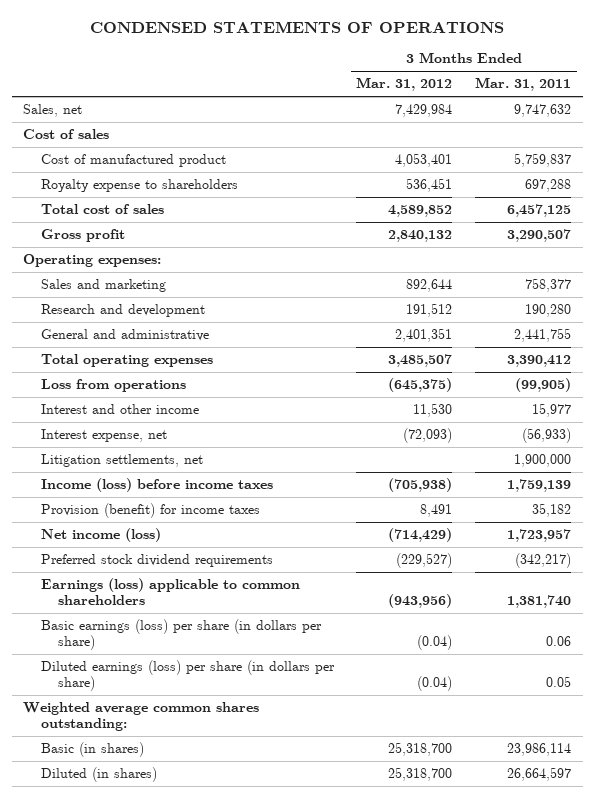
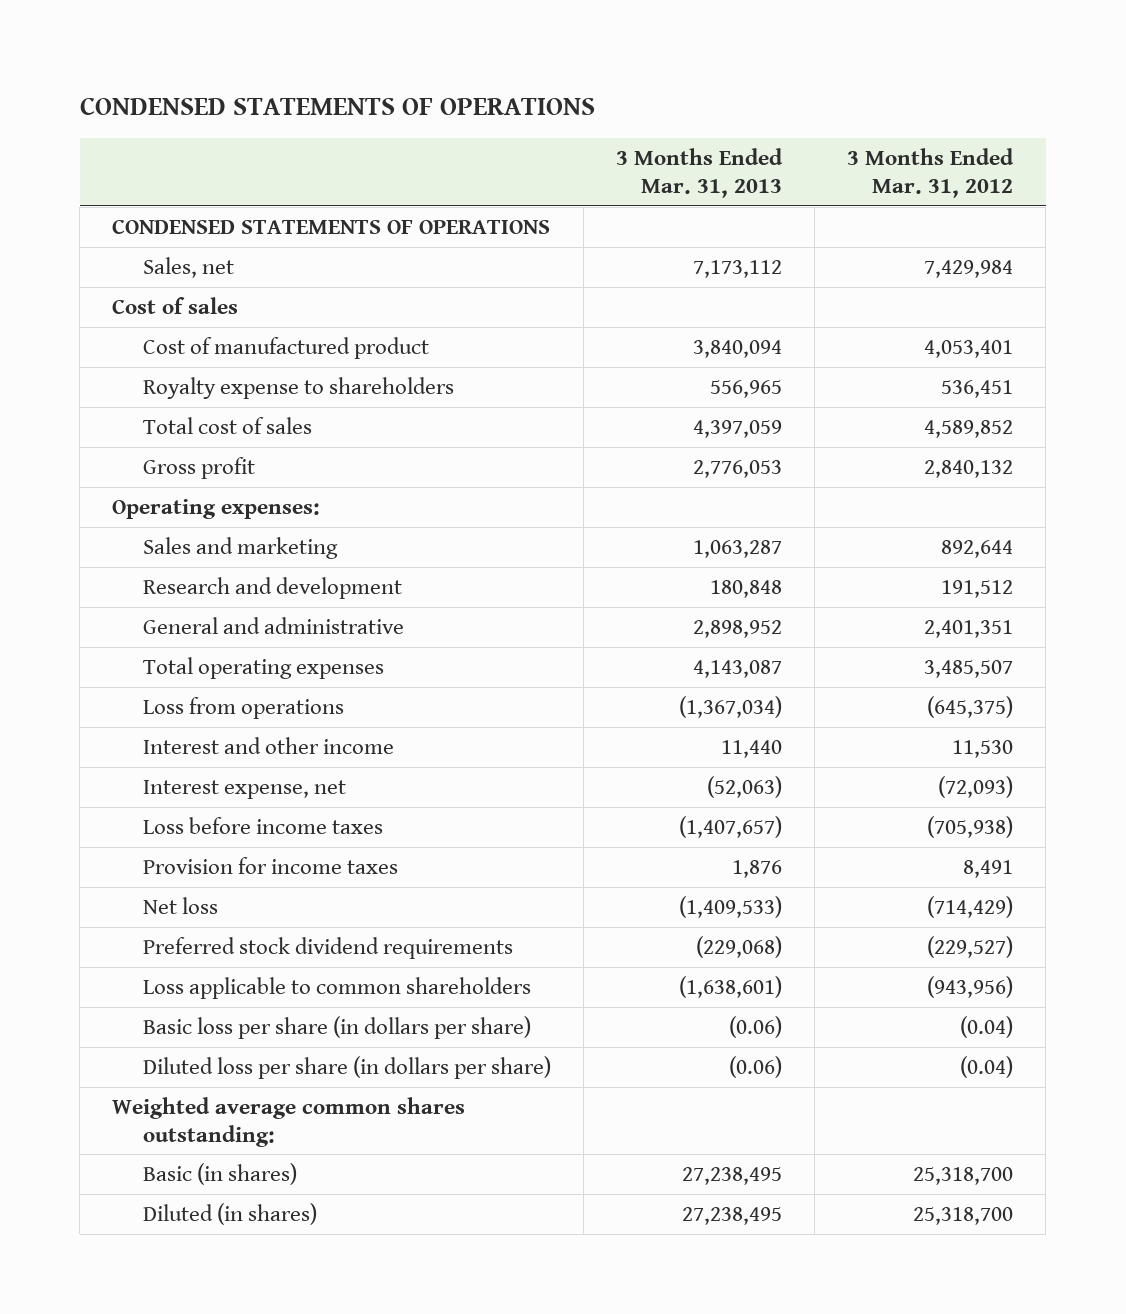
[475,77,572,92] Mar. 31, 2011 -> none
none -> [616,148,784,199] 3 Months Ended Mar. 31, 2013
none -> [112,218,551,234] CONDENSED STATEMENTS OF OPERATIONS
[40,454,203,468] Litigation settlements, net -> none
[40,478,273,493] Income (loss) before income taxes -> [143,816,384,834] Loss before income taxes
[40,503,260,519] Provision (benefit) for income taxes -> [143,856,399,874] Provision for income taxes
[40,528,161,543] Net income (loss) -> [143,896,219,914] Net loss
[40,578,300,606] Earnings (loss) applicable to common shareholders -> [143,976,532,999] Loss applicable to common shareholders
[40,619,322,651] Basic earnings (loss) per share (in dollars per share) -> [143,1015,532,1039] Basic loss per share (in dollars per share)
[40,660,335,692] Diluted earnings (loss) per share (in dollars per share) -> [143,1055,552,1079] Diluted loss per share (in dollars per share)

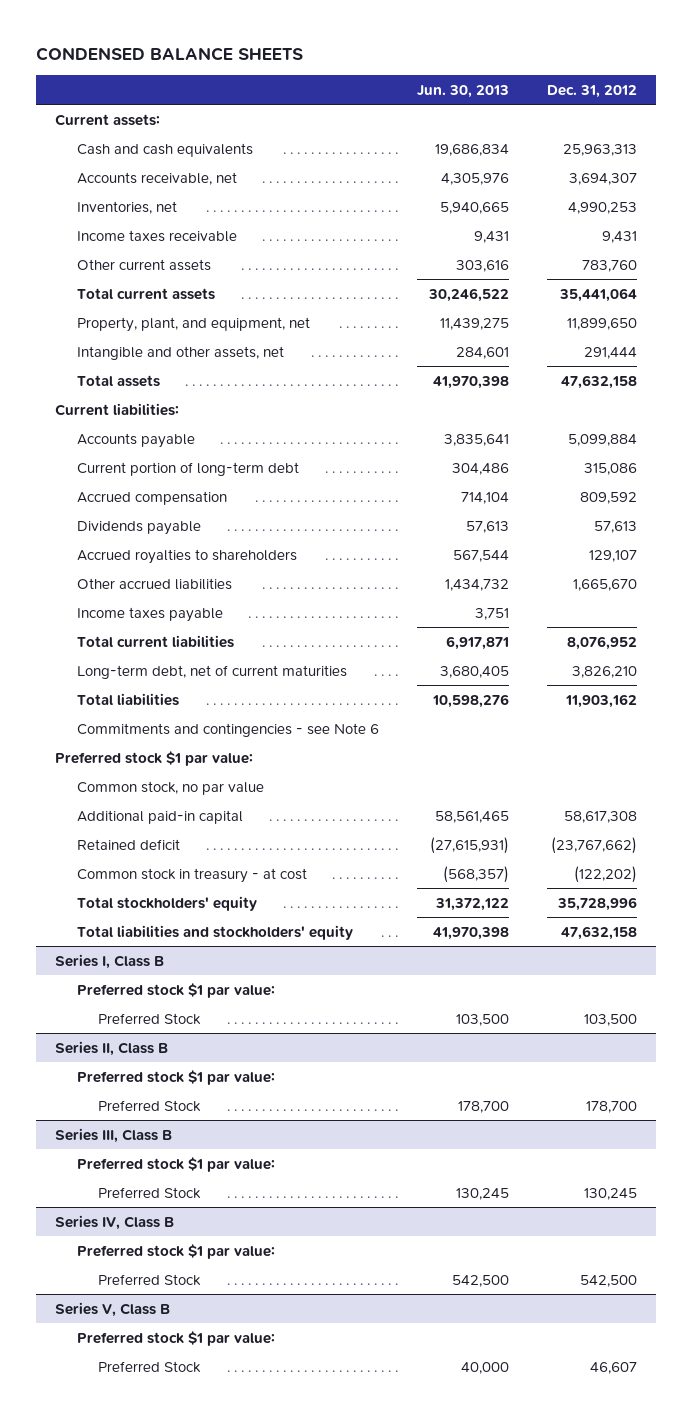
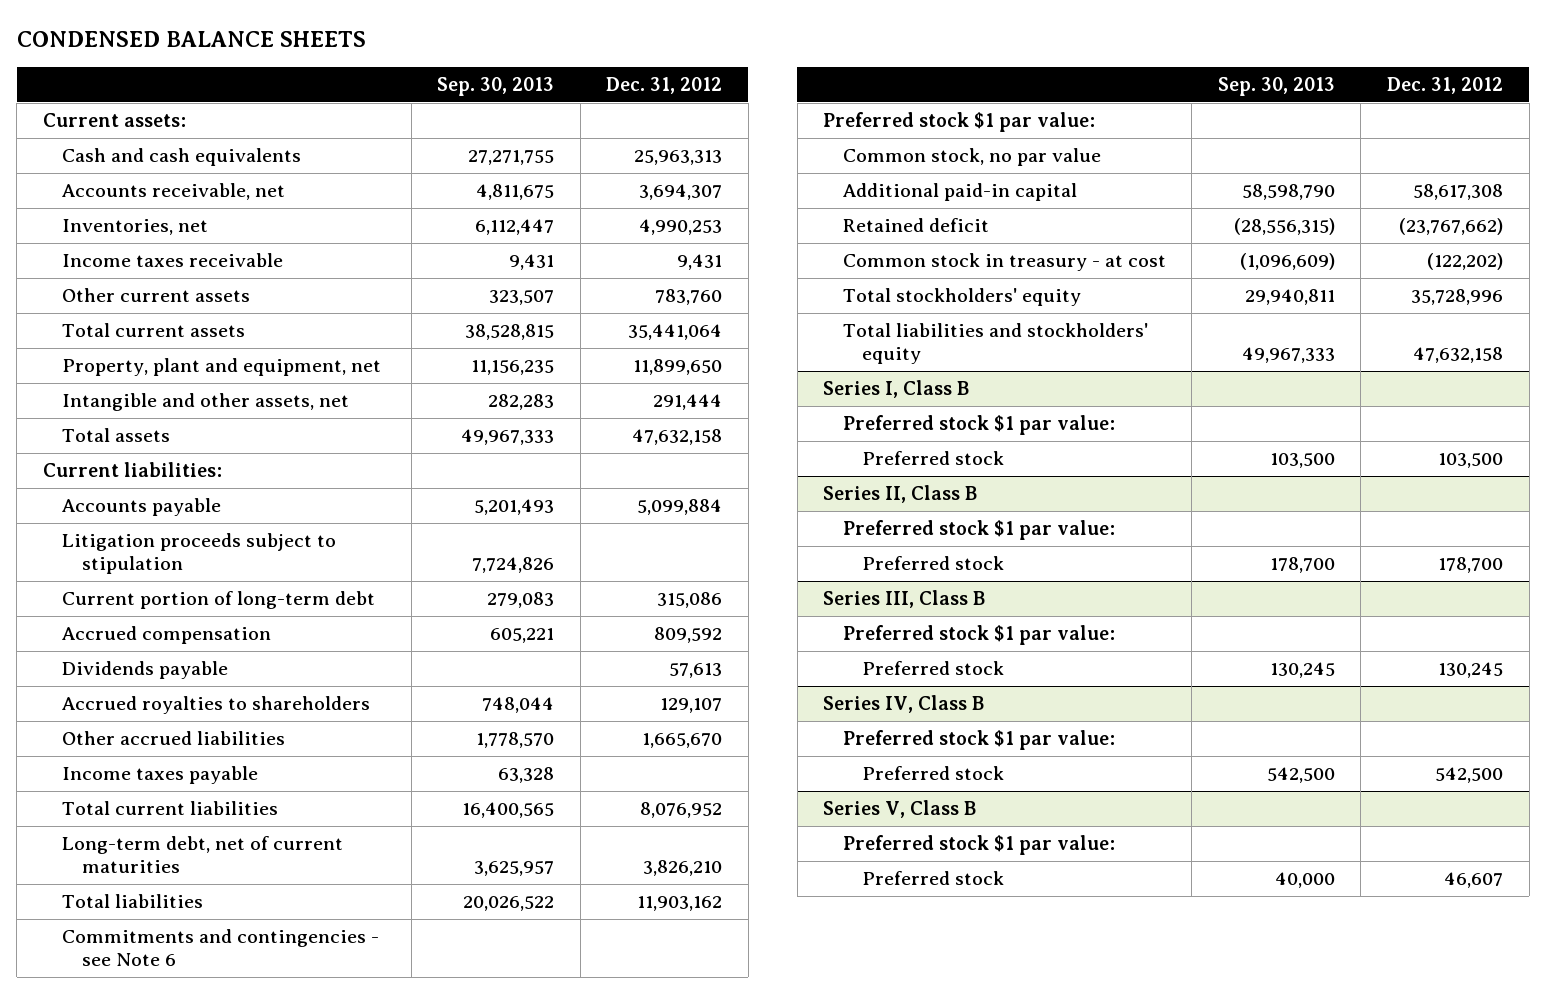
[416,84,509,98] Jun. 30, 2013 -> none
none -> [437,76,555,96] Sep. 30, 2013
[76,316,310,332] Property, plant, and equipment, net -> [62,358,382,377] Property, plant and equipment, net
none -> [62,533,337,574] Litigation proceeds subject to stipulation
[98,1012,202,1025] Preferred Stock -> [862,451,1005,466] Preferred stock
[98,1099,202,1112] Preferred Stock -> [862,556,1005,571] Preferred stock
[98,1186,202,1199] Preferred Stock -> [862,661,1005,676] Preferred stock
[98,1273,202,1286] Preferred Stock -> [862,766,1005,781] Preferred stock
[98,1360,202,1373] Preferred Stock -> [862,871,1005,886] Preferred stock

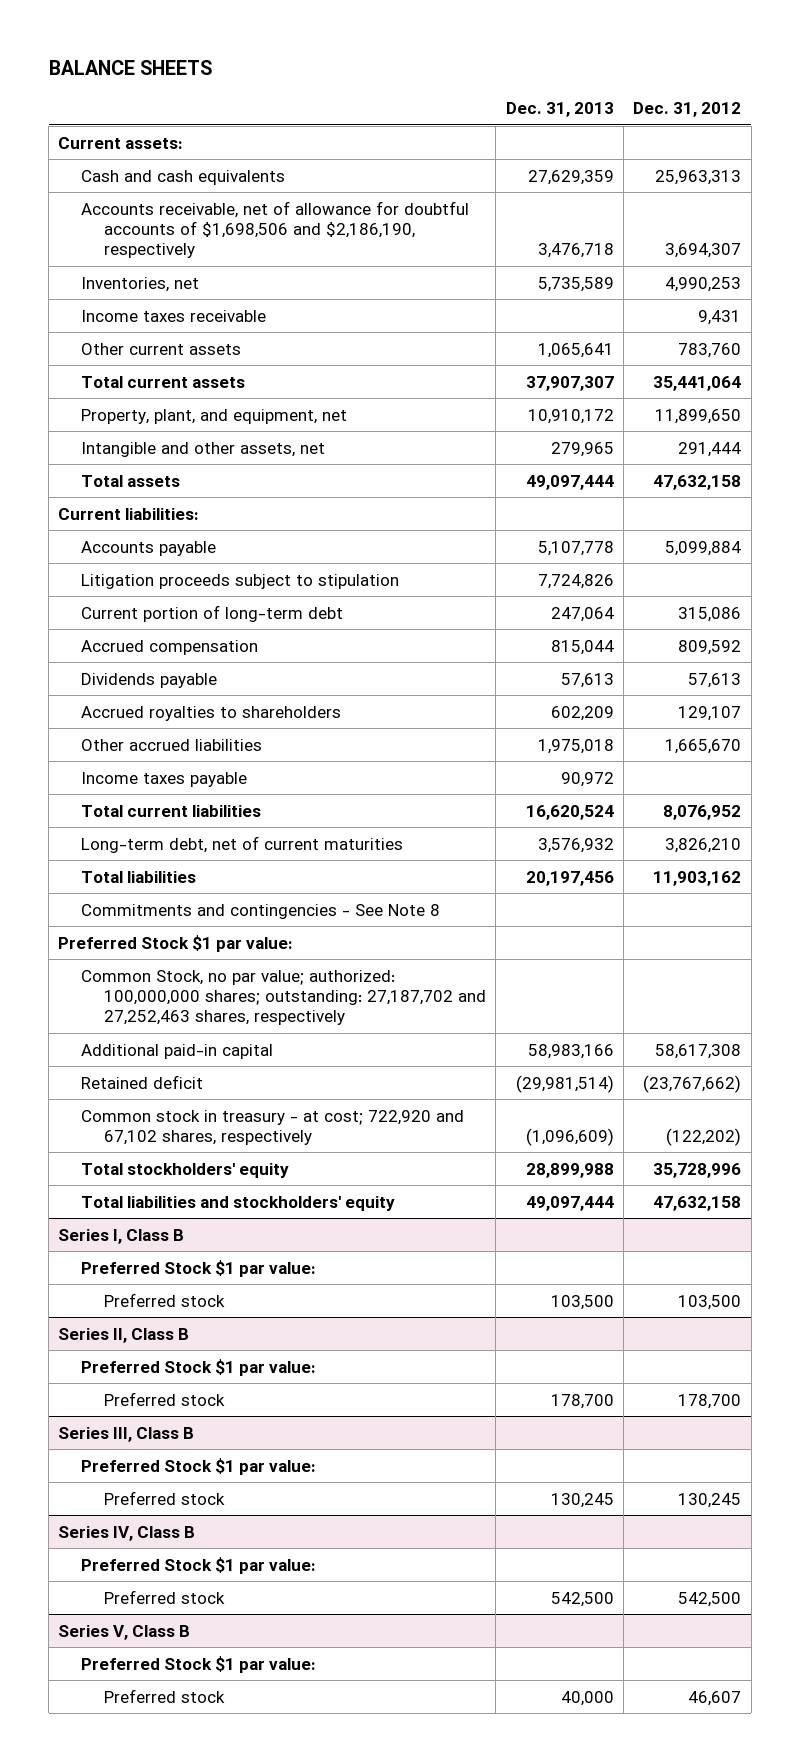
[16,31,366,48] CONDENSED BALANCE SHEETS -> [48,59,212,75] BALANCE SHEETS
[437,76,555,96] Sep. 30, 2013 -> none
none -> [505,102,614,118] Dec. 31, 2013
[62,183,286,201] Accounts receivable, net -> [81,200,470,259] Accounts receivable, net of allowance for doubtful accounts of $1,698,506 and $2,186,190, respectively
[62,358,382,377] Property, plant and equipment, net -> [81,408,348,424] Property, plant, and equipment, net
[62,929,380,966] Commitments and contingencies - see Note 6 -> [81,903,441,919] Commitments and contingencies - See Note 8
[823,112,1096,133] Preferred stock $1 par value: -> [58,934,294,952] Preferred Stock $1 par value:
[842,148,1101,167] Common stock, no par value -> [81,969,486,1026] Common Stock, no par value; authorized: 100,000,000 shares; outstanding: 27,187,702 and 27,252,463 shares, respectively
[842,253,1166,272] Common stock in treasury - at cost -> [81,1109,465,1145] Common stock in treasury - at cost; 722,920 and 67,102 shares, respectively
[842,415,1115,436] Preferred stock $1 par value: -> [81,1259,317,1277] Preferred Stock $1 par value:
[842,520,1115,541] Preferred stock $1 par value: -> [81,1358,317,1376] Preferred Stock $1 par value:
[842,625,1115,646] Preferred stock $1 par value: -> [81,1457,317,1475] Preferred Stock $1 par value:
[842,730,1115,751] Preferred stock $1 par value: -> [81,1556,317,1574] Preferred Stock $1 par value:
[842,835,1115,856] Preferred stock $1 par value: -> [81,1655,317,1673] Preferred Stock $1 par value:

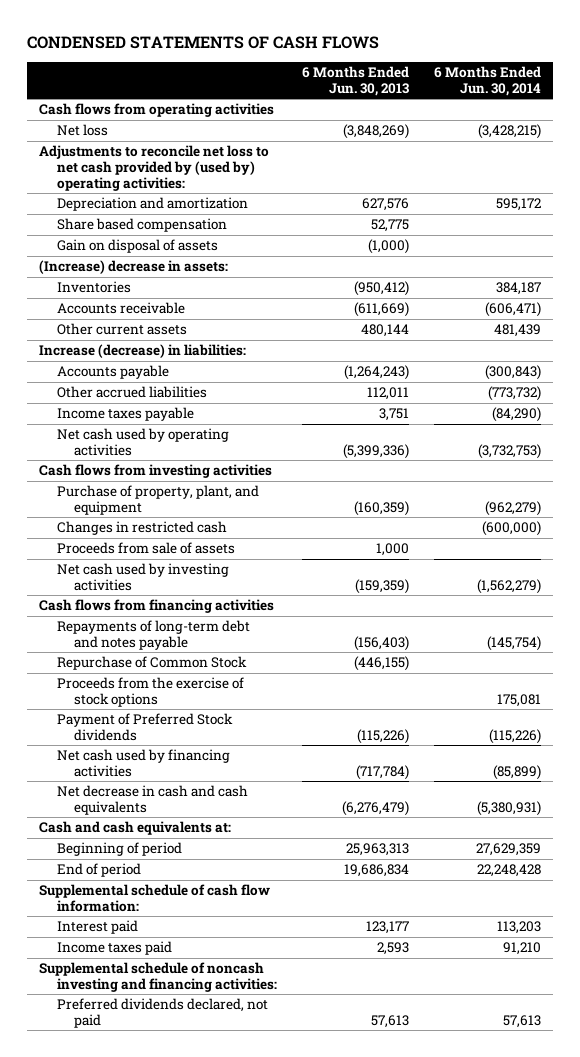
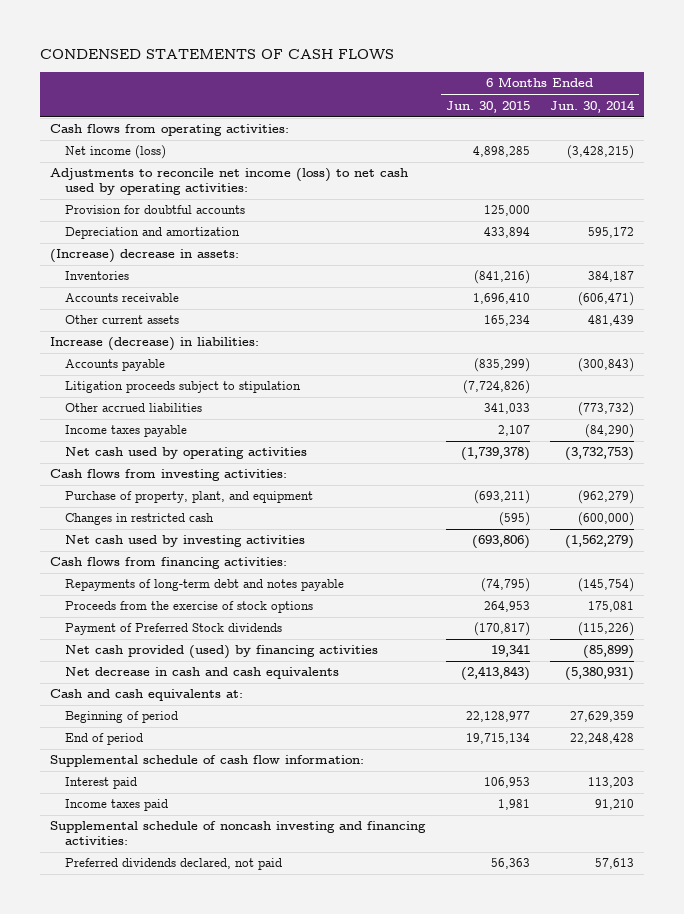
[301,66,409,96] 6 Months Ended Jun. 30, 2013 -> none
none -> [445,100,530,113] Jun. 30, 2015
[39,103,275,118] Cash flows from operating activities -> [50,124,290,137] Cash flows from operating activities:
[56,124,108,137] Net loss -> [64,145,166,160] Net income (loss)
[39,145,270,191] Adjustments to reconcile net loss to net cash provided by (used by) operating activities: -> [50,168,409,196] Adjustments to reconcile net income (loss) to net cash used by operating activities:
none -> [64,205,245,215] Provision for doubtful accounts
[56,218,227,233] Share based compensation -> none
[56,239,218,254] Gain on disposal of assets -> none
none -> [64,381,301,394] Litigation proceeds subject to stipulation
[39,464,273,479] Cash flows from investing activities -> [50,469,288,482] Cash flows from investing activities:
[56,542,235,555] Proceeds from sale of assets -> none
[39,599,275,614] Cash flows from financing activities -> [50,557,288,570] Cash flows from financing activities:
[56,656,247,671] Repurchase of Common Stock -> none
[56,749,230,778] Net cash used by financing activities -> [64,645,378,660] Net cash provided (used) by financing activities

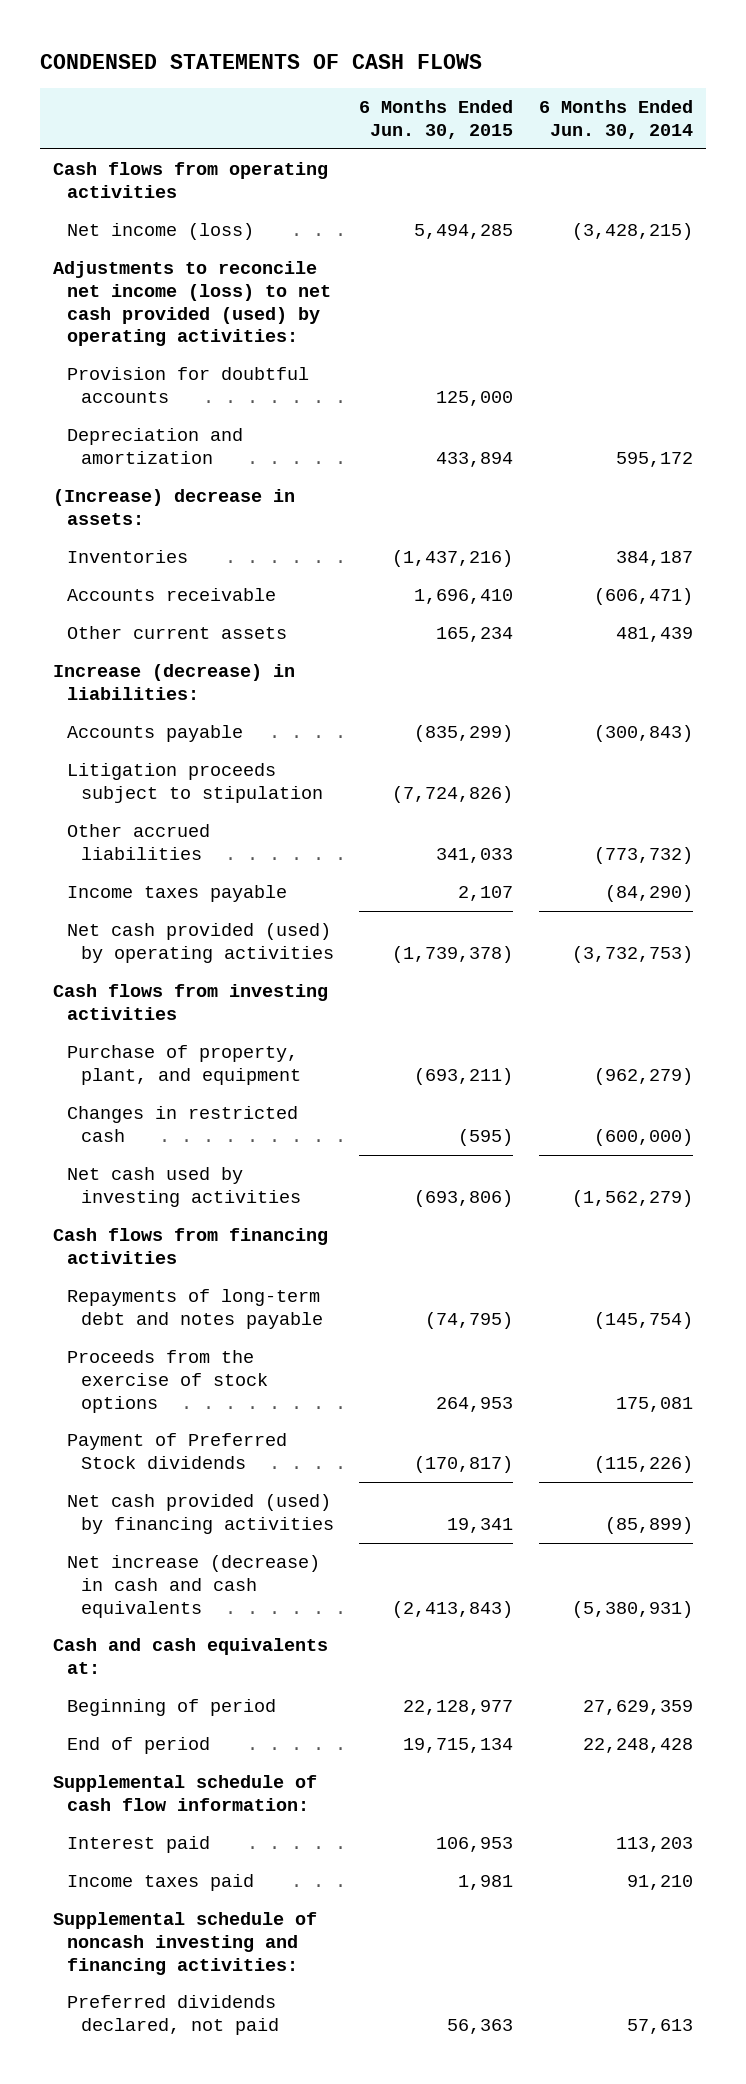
[50,124,290,137] Cash flows from operating activities: -> [53,162,329,198] Cash flows from operating activities
[472,146,530,158] 4,898,285 -> [414,224,514,240] 5,494,285
[50,168,409,196] Adjustments to reconcile net income (loss) to net cash used by operating activities: -> [53,261,331,347] Adjustments to reconcile net income (loss) to net cash provided (used) by operating activities:
[473,270,530,285] (841,216) -> [392,550,514,568] (1,437,216)
[64,447,307,460] Net cash used by operating activities -> [66,923,334,963] Net cash provided (used) by operating activities
[50,469,288,482] Cash flows from investing activities: -> [53,984,329,1020] Cash flows from investing activities
[50,557,288,570] Cash flows from financing activities: -> [53,1228,329,1264] Cash flows from financing activities
[64,667,339,680] Net decrease in cash and cash equivalents -> [66,1555,320,1618] Net increase (decrease) in cash and cash equivalents

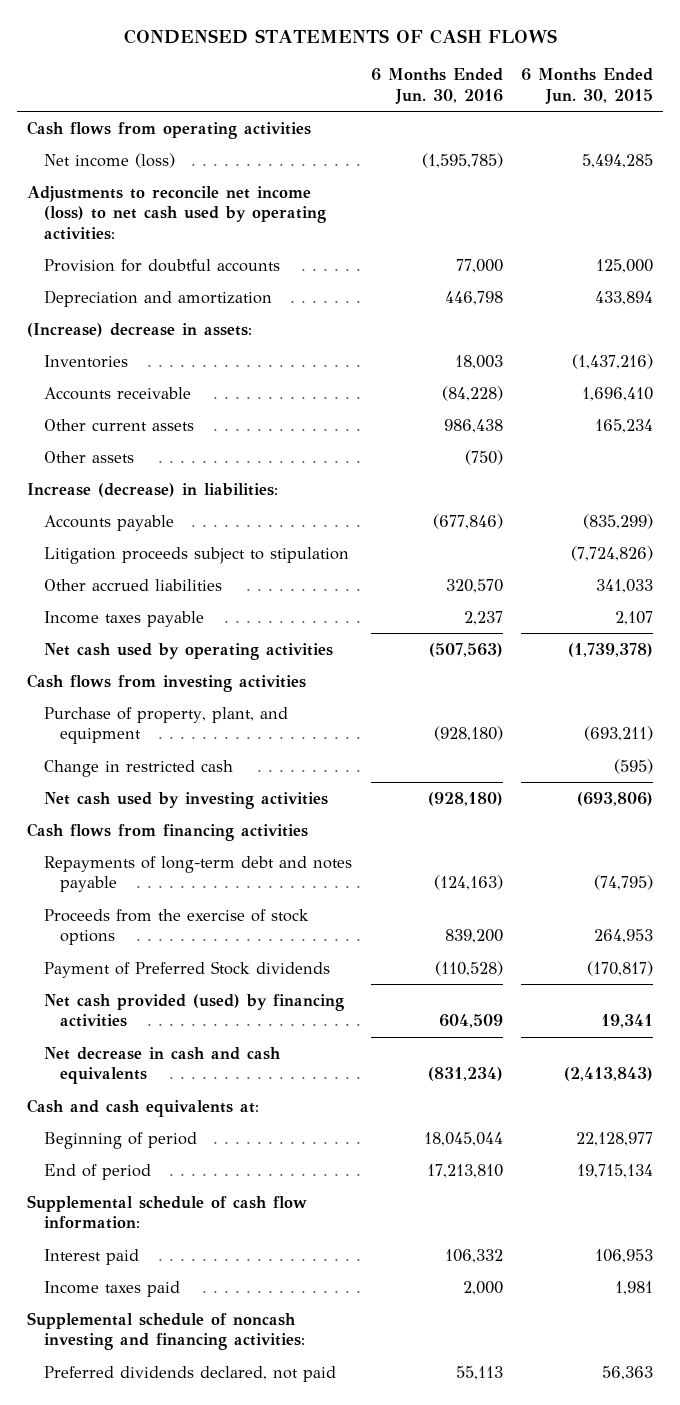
[538,100,693,139] 6 Months Ended Jun. 30, 2014 -> none
none -> [370,68,503,104] 6 Months Ended Jun. 30, 2016
[53,261,331,347] Adjustments to reconcile net income (loss) to net cash provided (used) by operating activities: -> [26,185,326,240] Adjustments to reconcile net income (loss) to net cash used by operating activities:
none -> [43,450,134,463] Other assets
[66,923,334,963] Net cash provided (used) by operating activities -> [43,642,333,660] Net cash used by operating activities
[66,1106,298,1142] Changes in restricted cash -> [43,759,233,777] Change in restricted cash
[66,1555,320,1618] Net increase (decrease) in cash and cash equivalents -> [43,1046,281,1085] Net decrease in cash and cash equivalents

